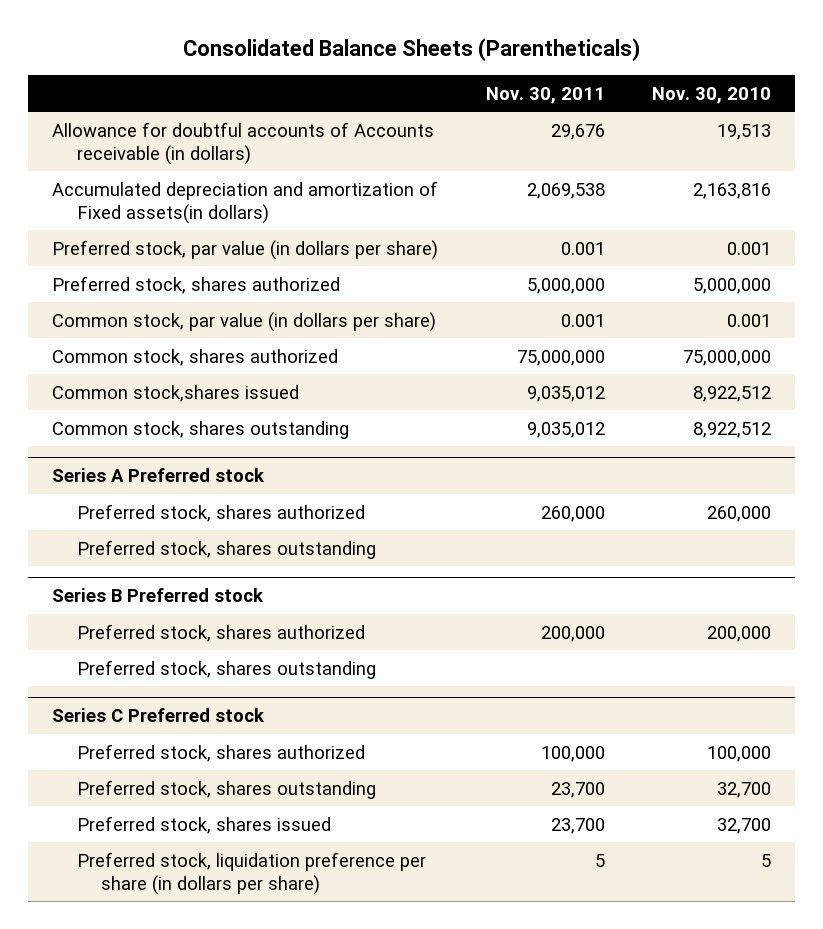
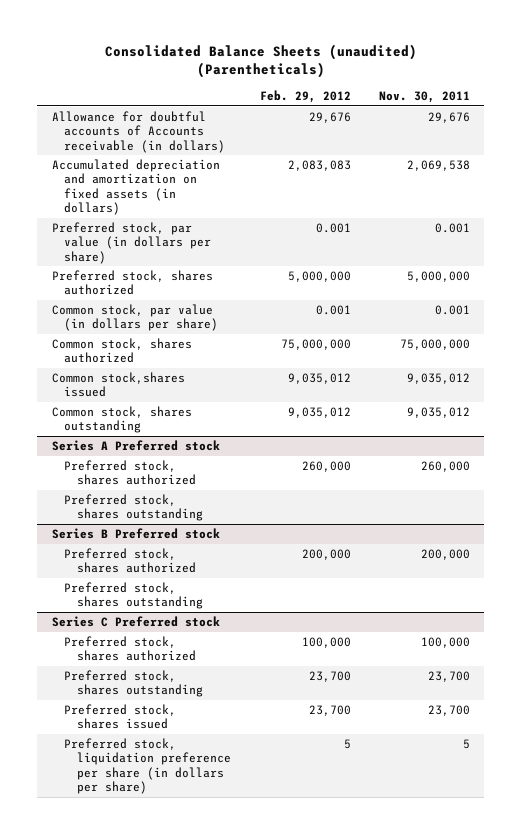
[182,38,640,62] Consolidated Balance Sheets (Parentheticals) -> [104,43,417,79] Consolidated Balance Sheets (unaudited) (Parentheticals)
[652,86,772,104] Nov. 30, 2010 -> none
none -> [259,90,351,104] Feb. 29, 2012
[51,180,438,224] Accumulated depreciation and amortization of Fixed assets(in dollars) -> [51,158,220,216] Accumulated depreciation and amortization on fixed assets (in dollars)

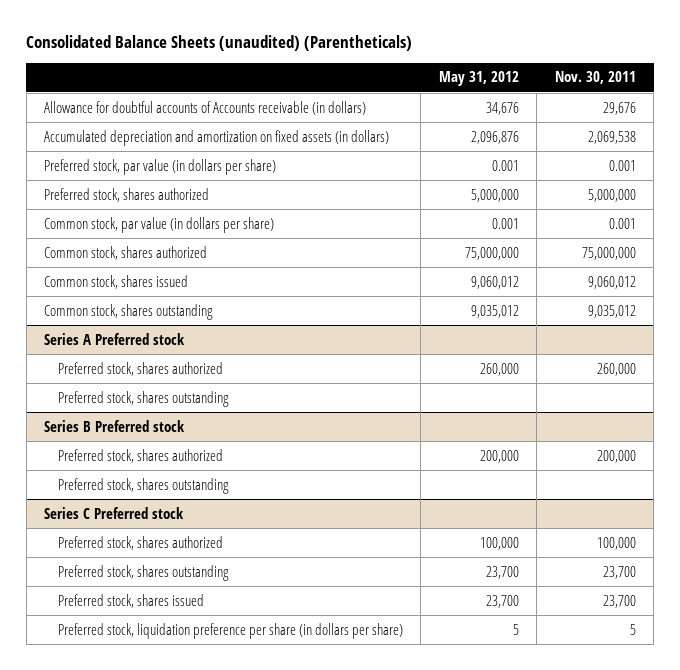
[259,90,351,104] Feb. 29, 2012 -> none
none -> [438,71,519,87] May 31, 2012
[51,371,185,398] Common stock,shares issued -> [44,274,189,289] Common stock, shares issued
[407,372,471,384] 9,035,012 -> [587,275,636,289] 9,060,012

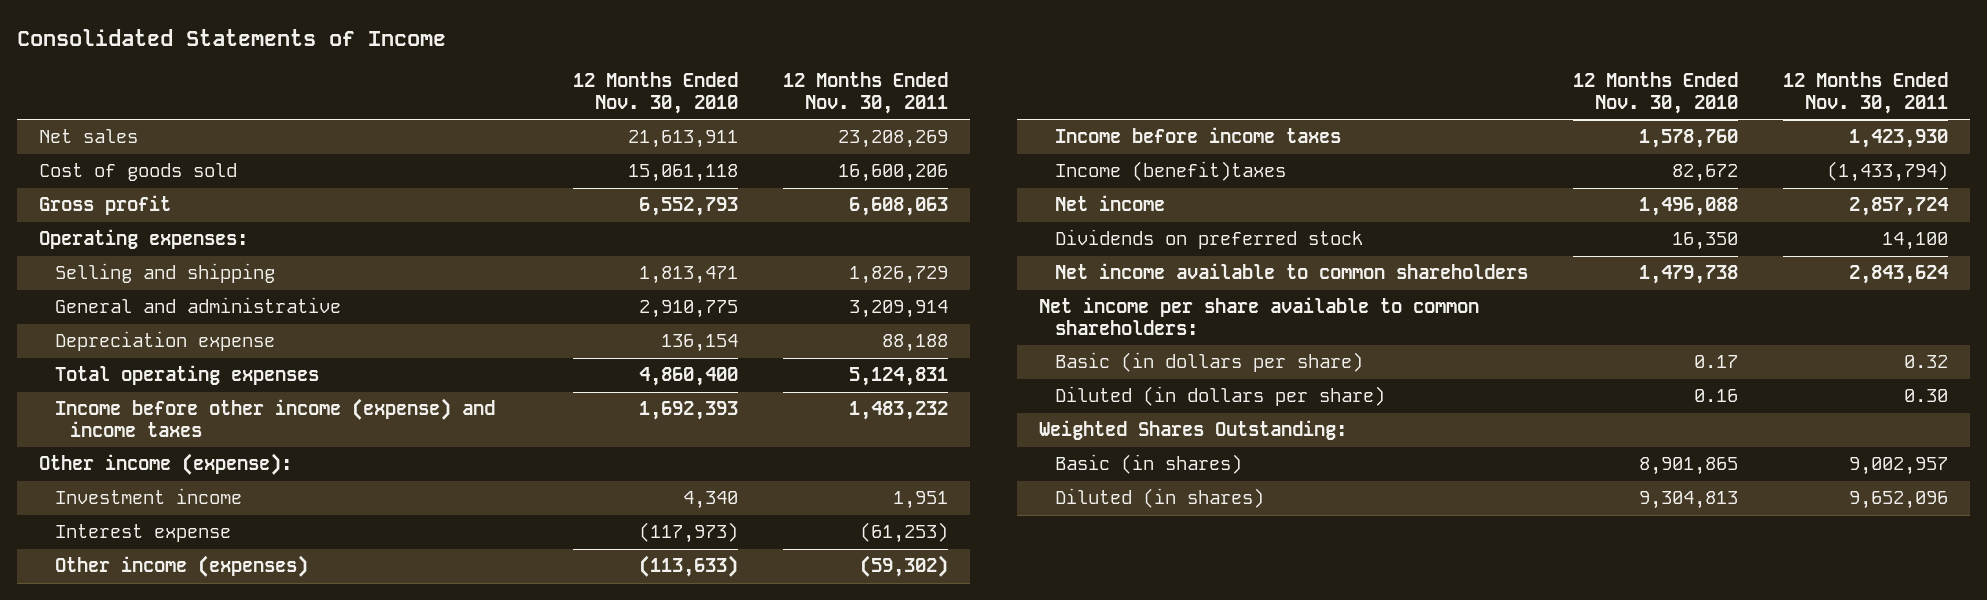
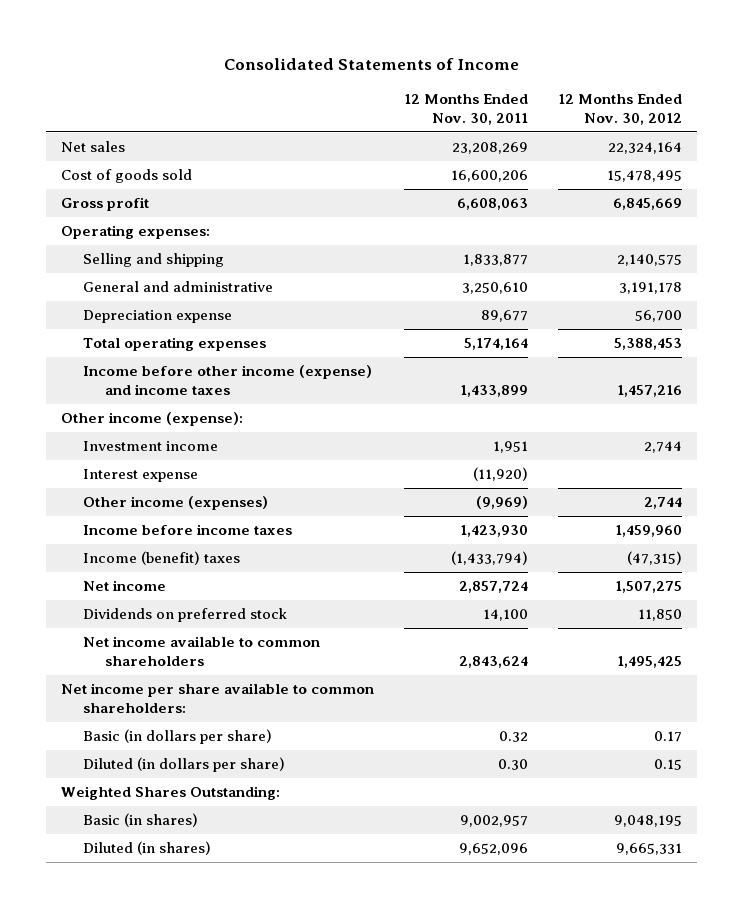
[572,72,738,114] 12 Months Ended Nov. 30, 2010 -> none
none -> [557,93,682,125] 12 Months Ended Nov. 30, 2012
[848,266,948,285] 1,826,729 -> [463,254,529,267] 1,833,877
[848,300,948,319] 3,209,914 -> [462,282,529,295] 3,250,610
[881,334,948,353] 88,188 -> [481,310,529,323] 89,677
[848,367,948,387] 5,124,831 -> [464,338,529,351] 5,174,164
[848,401,948,421] 1,483,232 -> [460,385,529,398] 1,433,899
[859,522,948,544] (61,253) -> [473,467,529,482] (11,920)
[859,555,948,578] (59,302) -> [476,496,529,510] (9,969)
[1054,161,1286,182] Income (benefit)taxes -> [83,551,241,566] Income (benefit) taxes

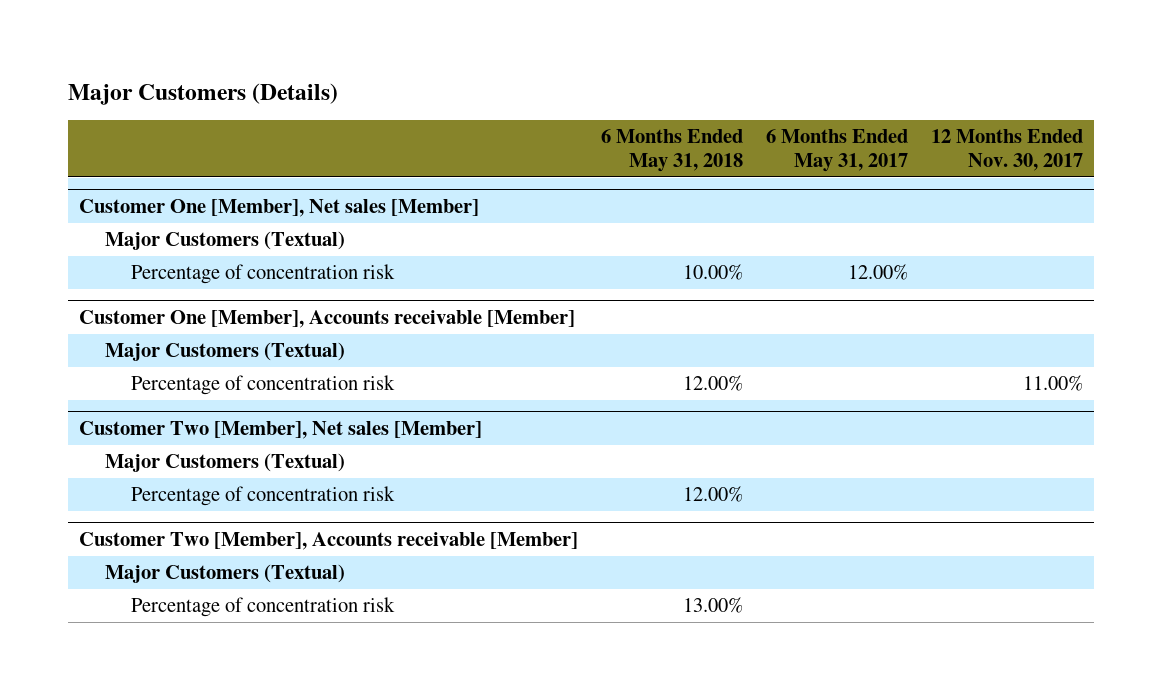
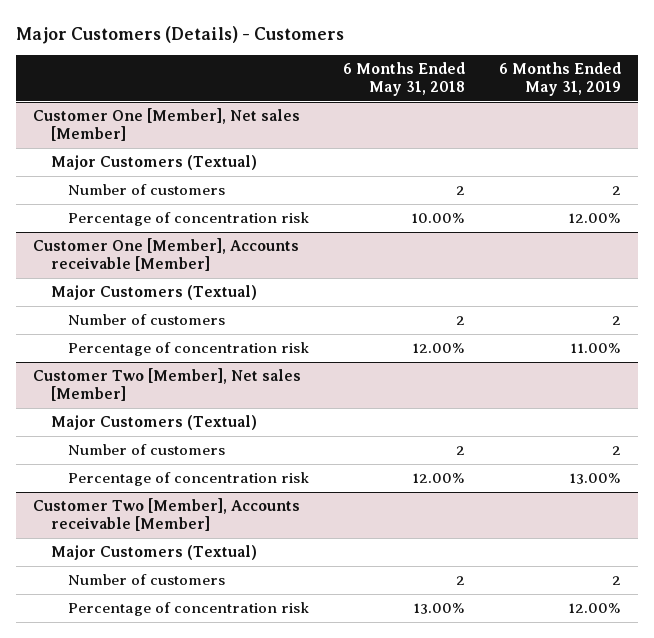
[67,82,338,105] Major Customers (Details) -> [15,25,344,44] Major Customers (Details) - Customers
[765,129,908,173] 6 Months Ended May 31, 2017 -> none
[930,129,1083,172] 12 Months Ended Nov. 30, 2017 -> none
none -> [499,62,622,97] 6 Months Ended May 31, 2019
none -> [68,184,226,196] Number of customers
none -> [68,314,226,326] Number of customers
none -> [68,444,226,456] Number of customers
none -> [68,574,226,586] Number of customers

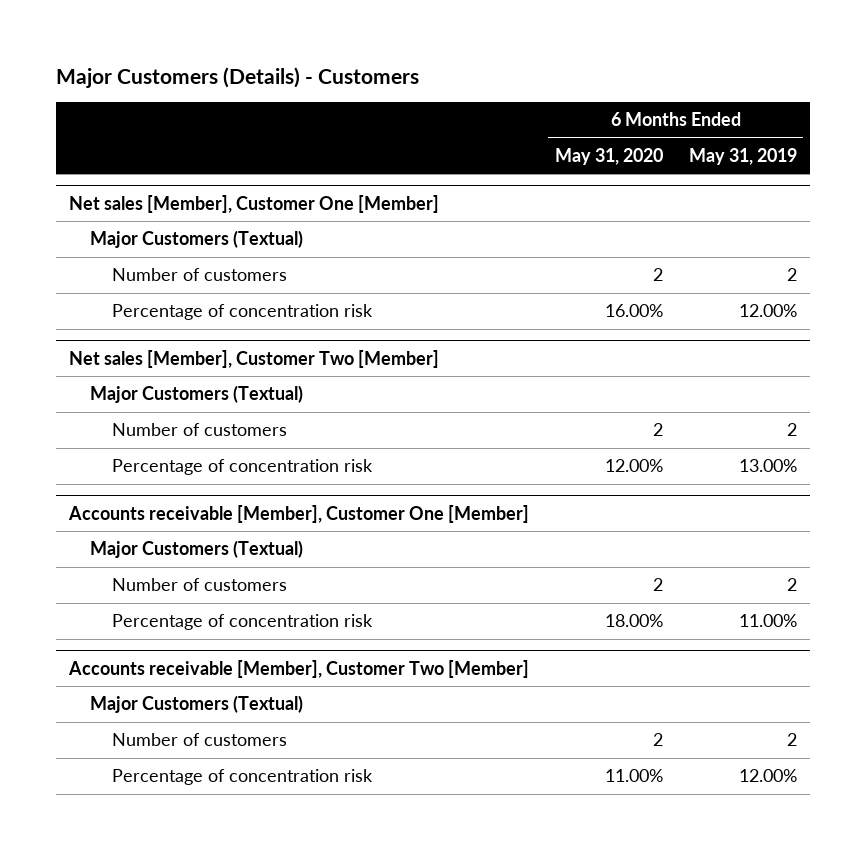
[343,62,466,97] 6 Months Ended May 31, 2018 -> none
none -> [554,147,663,165] May 31, 2020
[32,108,300,142] Customer One [Member], Net sales [Member] -> [68,194,439,213] Net sales [Member], Customer One [Member]
[32,238,299,272] Customer One [Member], Accounts receivable [Member] -> none
none -> [68,349,439,368] Net sales [Member], Customer Two [Member]
[32,368,301,402] Customer Two [Member], Net sales [Member] -> none
[570,343,622,354] 11.00% -> [738,459,797,473] 13.00%
none -> [67,504,529,523] Accounts receivable [Member], Customer One [Member]
[569,473,622,485] 13.00% -> [738,614,797,628] 11.00%
[32,498,300,532] Customer Two [Member], Accounts receivable [Member] -> [67,659,529,678] Accounts receivable [Member], Customer Two [Member]

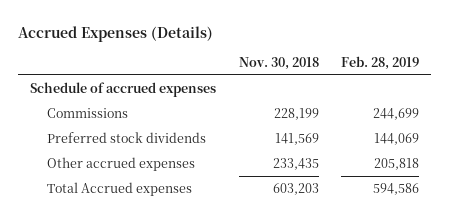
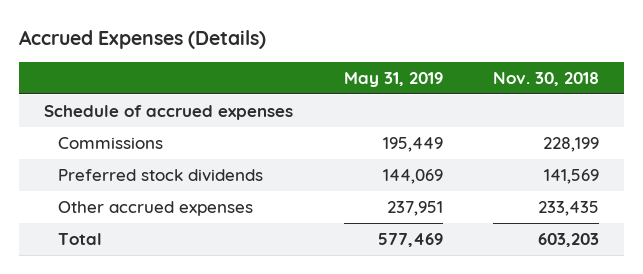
[341,55,420,70] Feb. 28, 2019 -> none
none -> [343,71,443,87] May 31, 2019
[46,181,192,196] Total Accrued expenses -> [58,232,103,245] Total

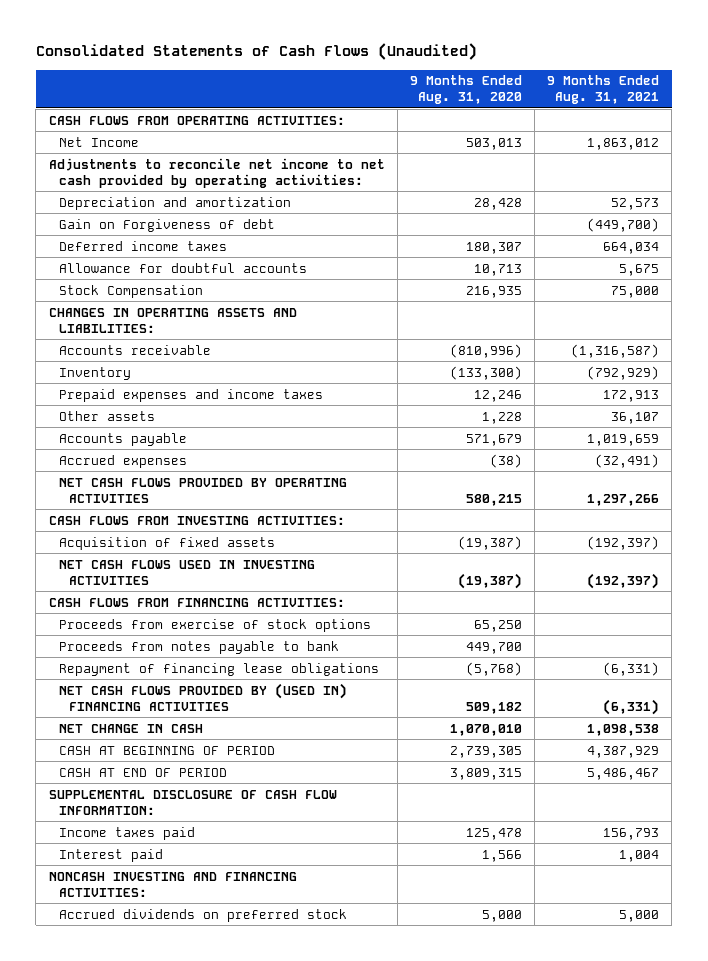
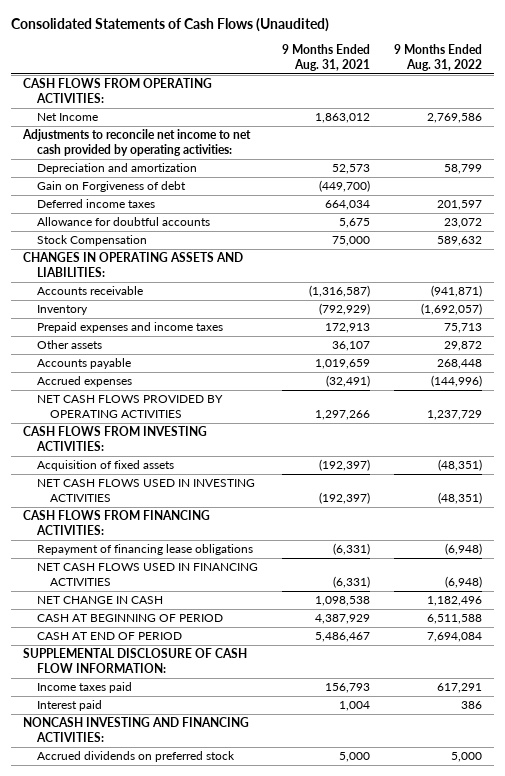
[409,75,522,105] 9 Months Ended Aug. 31, 2020 -> none
none -> [393,44,482,71] 9 Months Ended Aug. 31, 2022
[58,618,371,632] Proceeds from exercise of stock options -> none
[58,640,339,654] Proceeds from notes payable to bank -> none
[58,682,347,711] NET CASH FLOWS PROVIDED BY (USED IN) FINANCING ACTIVITIES -> [36,563,258,586] NET CASH FLOWS USED IN FINANCING ACTIVITIES

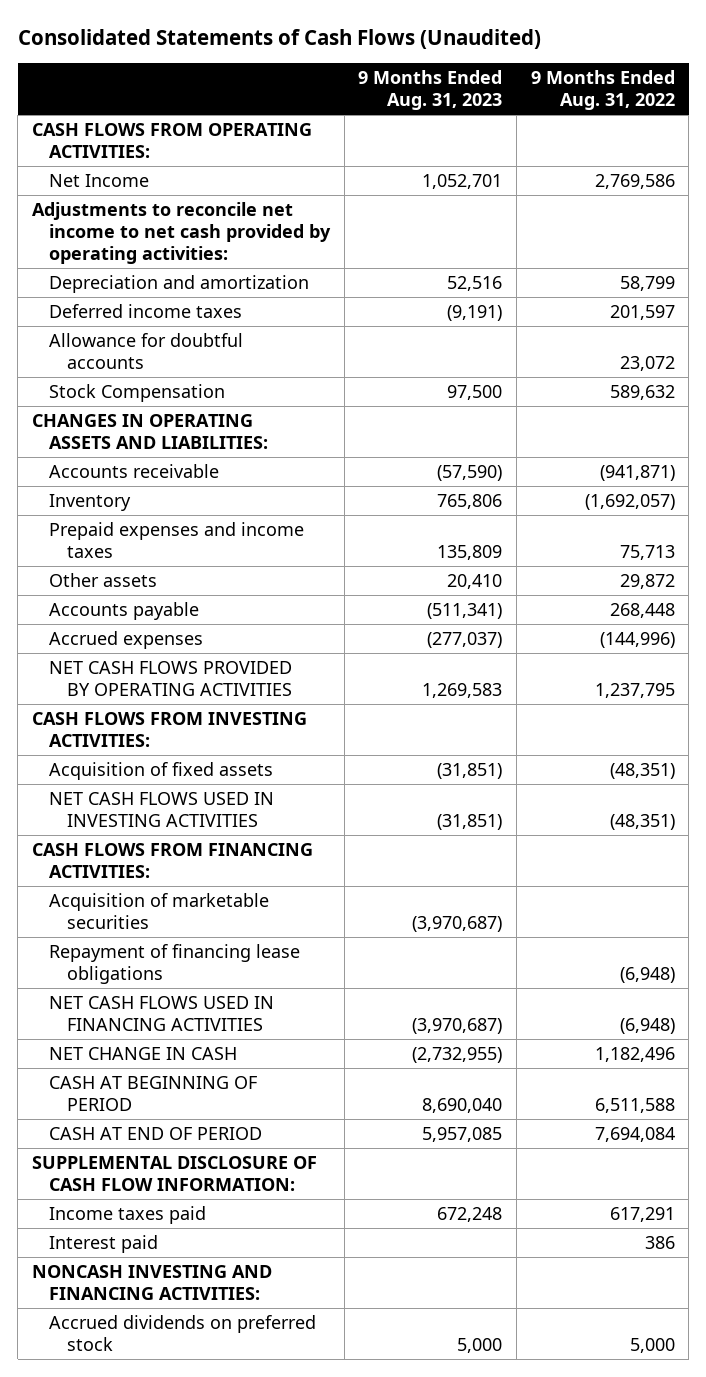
[281,44,370,71] 9 Months Ended Aug. 31, 2021 -> none
none -> [358,70,503,111] 9 Months Ended Aug. 31, 2023
[36,181,186,193] Gain on Forgiveness of debt -> none
[426,409,482,420] 1,237,729 -> [594,683,675,699] 1,237,795
none -> [49,892,270,930] Acquisition of marketable securities

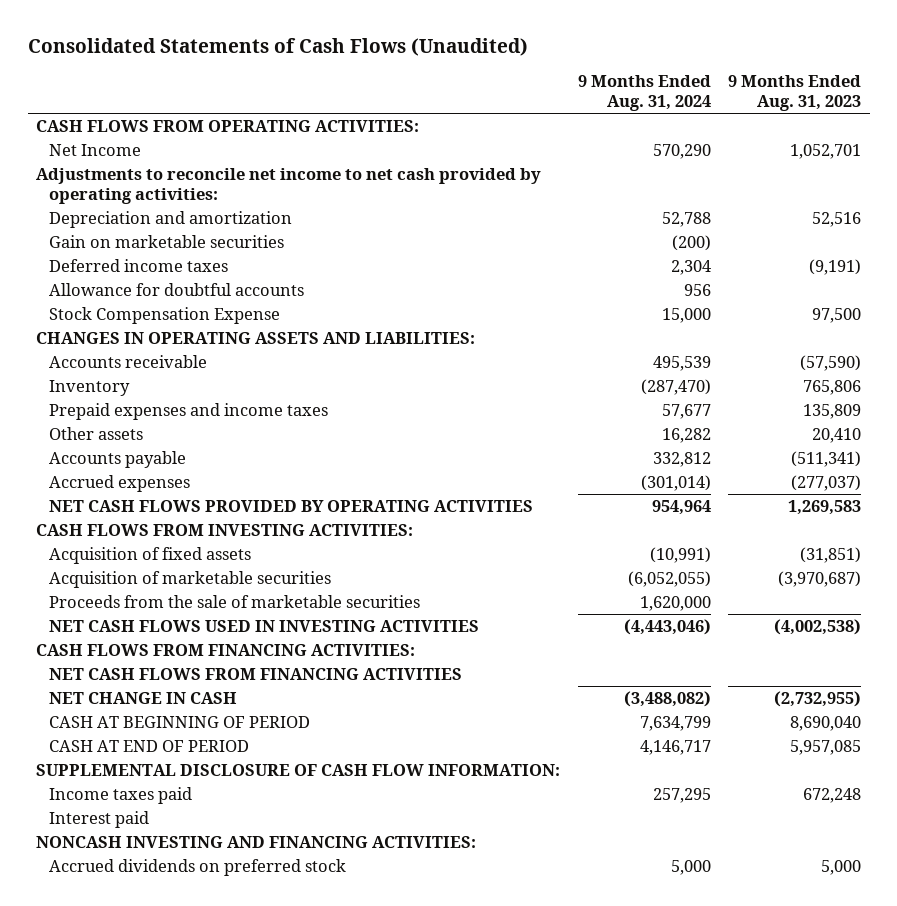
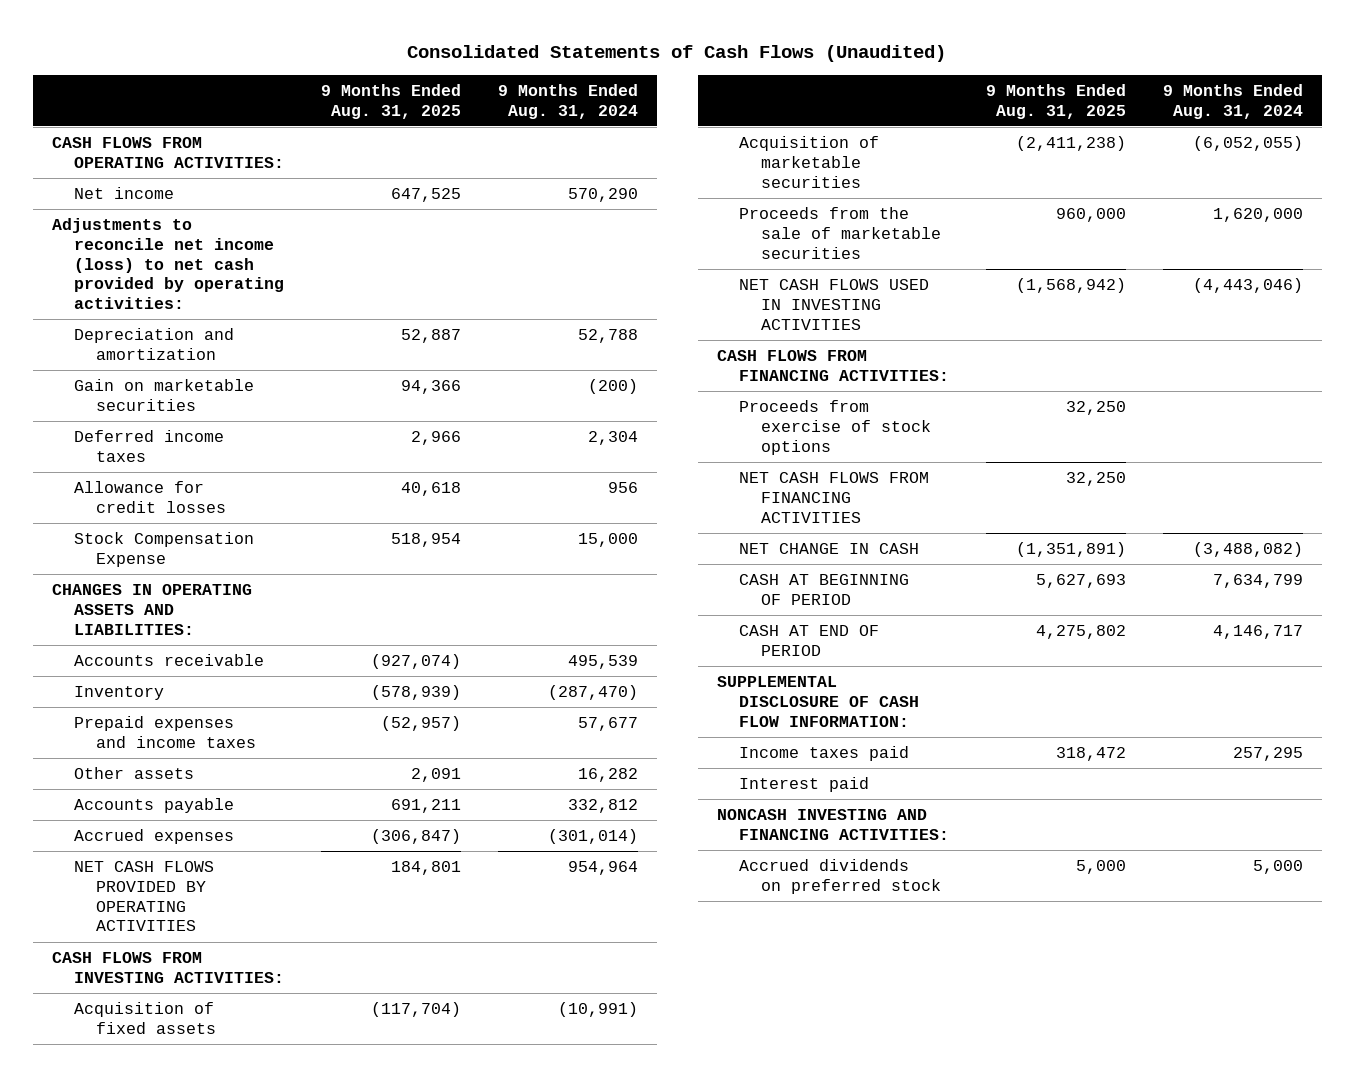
[728,75,862,112] 9 Months Ended Aug. 31, 2023 -> none
none -> [321,83,462,119] 9 Months Ended Aug. 31, 2025
[48,143,141,156] Net Income -> [73,186,174,199] Net income
[36,167,542,204] Adjustments to reconcile net income to net cash provided by operating activities: -> [51,217,284,310] Adjustments to reconcile net income (loss) to net cash provided by operating activities:
[48,282,304,296] Allowance for doubtful accounts -> [73,480,227,513] Allowance for credit losses
none -> [738,399,932,455] Proceeds from exercise of stock options

